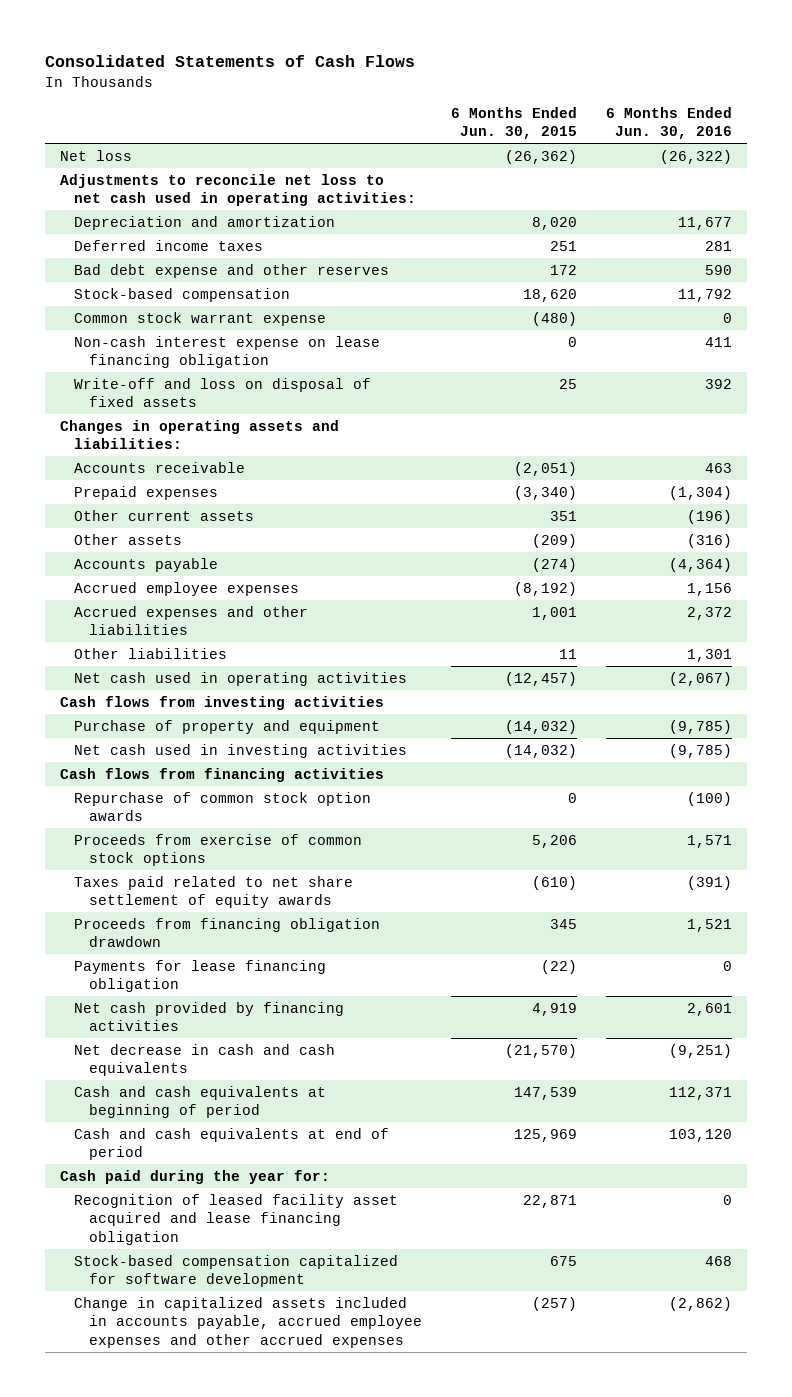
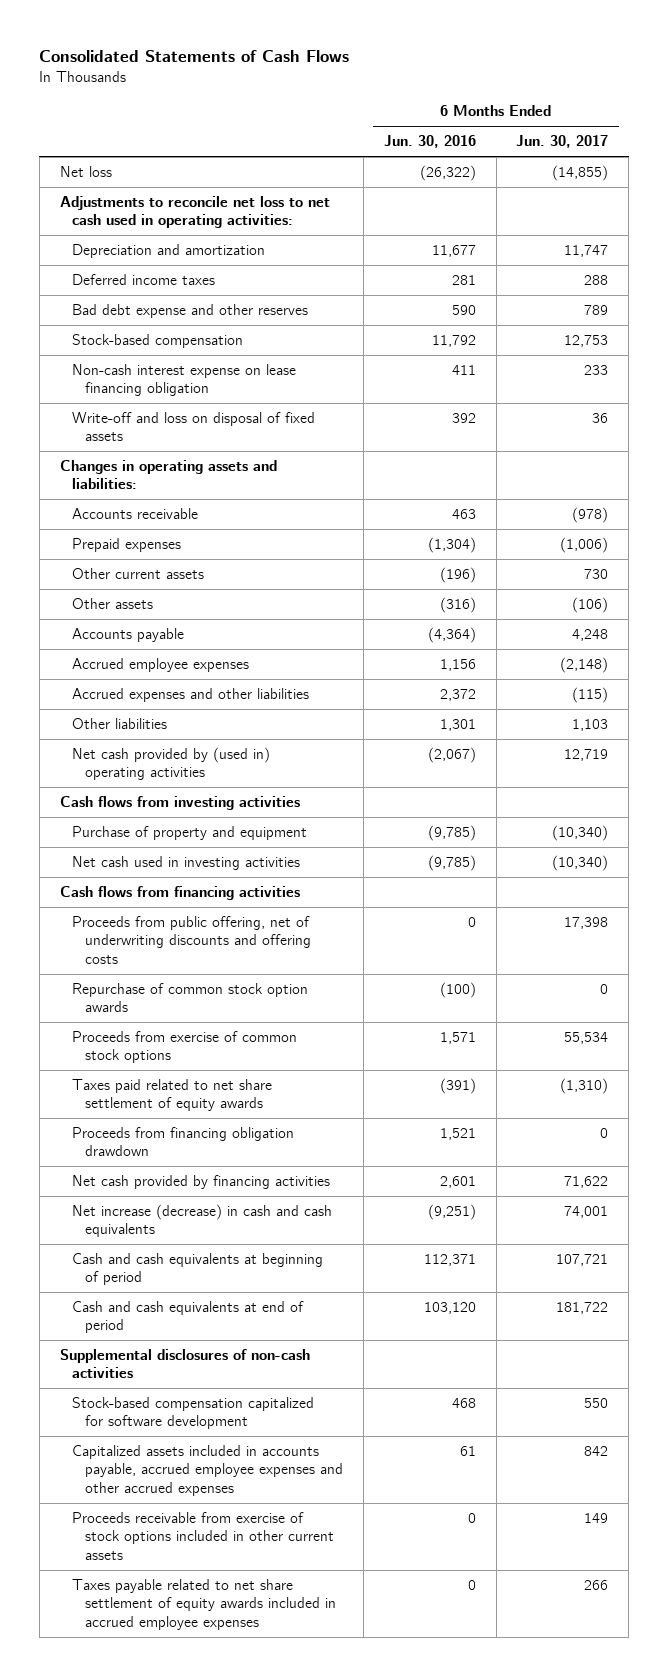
[451,106,578,140] 6 Months Ended Jun. 30, 2015 -> none
none -> [516,135,609,149] Jun. 30, 2017
[74,311,327,326] Common stock warrant expense -> none
[74,671,408,686] Net cash used in operating activities -> [72,747,271,781] Net cash provided by (used in) operating activities
none -> [72,916,311,964] Proceeds from public offering, net of underwriting discounts and offering costs
[74,959,327,993] Payments for lease financing obligation -> none
[74,1043,336,1077] Net decrease in cash and cash equivalents -> [72,1204,333,1238] Net increase (decrease) in cash and cash equivalents
[74,1193,399,1245] Recognition of leased facility asset acquired and lease financing obligation -> none
[59,1169,330,1184] Cash paid during the year for: -> [59,1349,310,1379] Supplemental disclosures of non-cash activities
[74,1296,423,1348] Change in capitalized assets included in accounts payable, accrued employee expenses and other accrued expenses -> [72,1445,343,1496] Capitalized assets included in accounts payable, accrued employee expenses and other accrued expenses
[669,1296,733,1311] (2,862) -> [459,1446,476,1457] 61
none -> [72,1512,334,1560] Proceeds receivable from exercise of stock options included in other current assets
none -> [72,1579,336,1630] Taxes payable related to net share settlement of equity awards included in accrued employee expenses

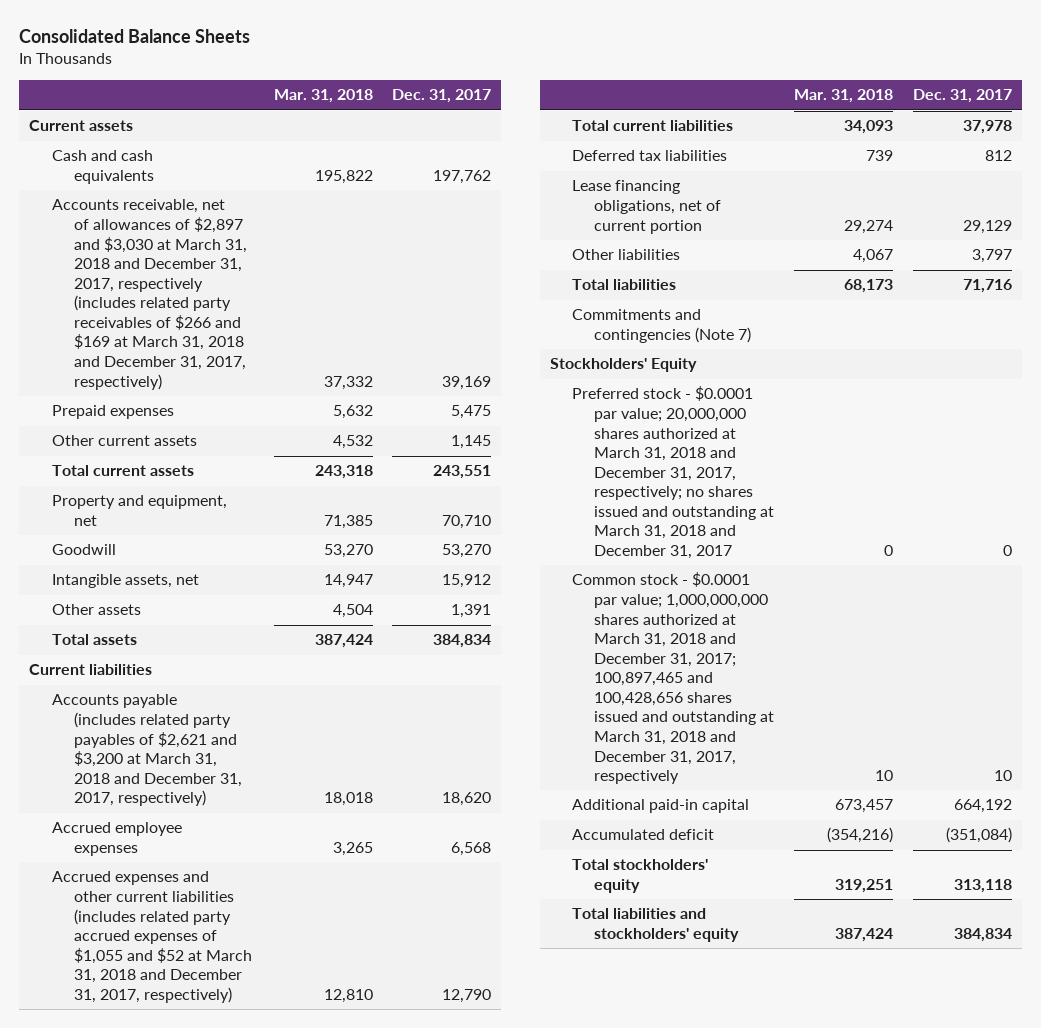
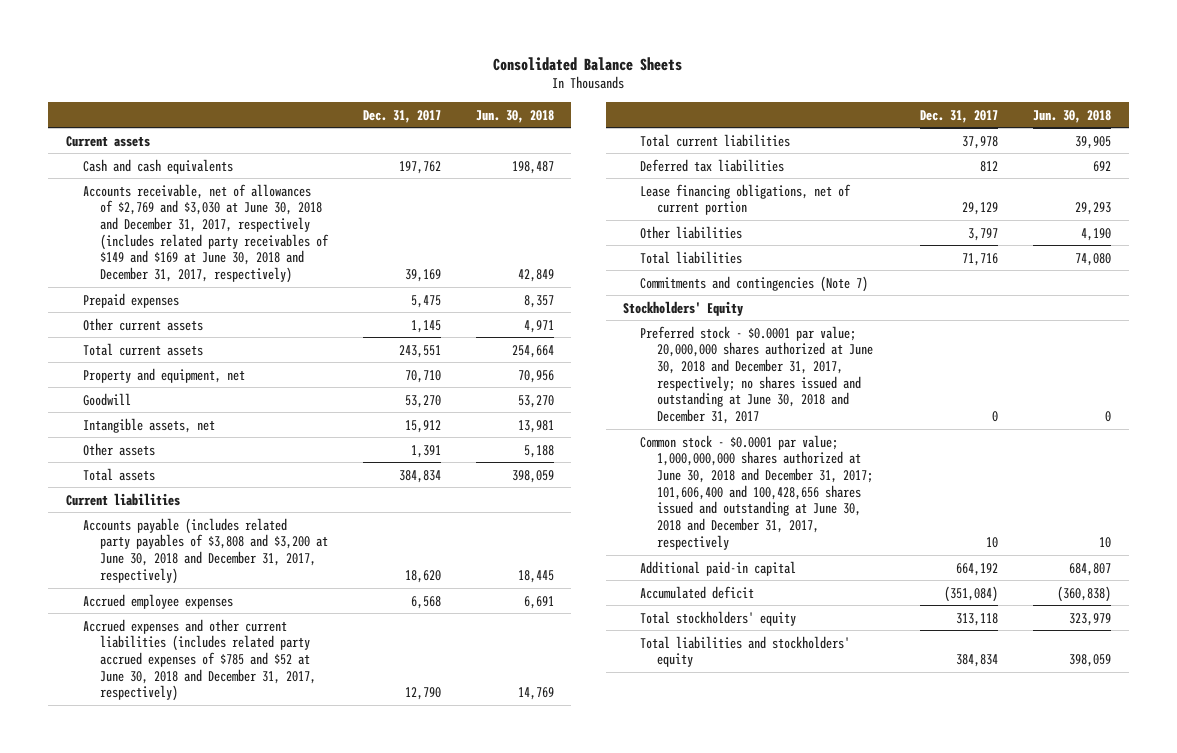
[273,89,373,104] Mar. 31, 2018 -> none
none -> [475,109,554,123] Jun. 30, 2018
[51,199,247,390] Accounts receivable, net of allowances of $2,897 and $3,030 at March 31, 2018 and December 31, 2017, respectively (includes related party receivables of $266 and $169 at March 31, 2018 and December 31, 2017, respectively) -> [82,183,329,284] Accounts receivable, net of allowances of $2,769 and $3,030 at June 30, 2018 and December 31, 2017, respectively (includes related party receivables of $149 and $169 at June 30, 2018 and December 31, 2017, respectively)
[51,694,242,807] Accounts payable (includes related party payables of $2,621 and $3,200 at March 31, 2018 and December 31, 2017, respectively) -> [82,517,328,584] Accounts payable (includes related party payables of $3,808 and $3,200 at June 30, 2018 and December 31, 2017, respectively)
[51,871,252,1003] Accrued expenses and other current liabilities (includes related party accrued expenses of $1,055 and $52 at March 31, 2018 and December 31, 2017, respectively) -> [82,618,316,702] Accrued expenses and other current liabilities (includes related party accrued expenses of $785 and $52 at June 30, 2018 and December 31, 2017, respectively)
[572,386,775,560] Preferred stock - $0.0001 par value; 20,000,000 shares authorized at March 31, 2018 and December 31, 2017, respectively; no shares issued and outstanding at March 31, 2018 and December 31, 2017 -> [640,325,874,425] Preferred stock - $0.0001 par value; 20,000,000 shares authorized at June 30, 2018 and December 31, 2017, respectively; no shares issued and outstanding at June 30, 2018 and December 31, 2017
[572,572,775,785] Common stock - $0.0001 par value; 1,000,000,000 shares authorized at March 31, 2018 and December 31, 2017; 100,897,465 and 100,428,656 shares issued and outstanding at March 31, 2018 and December 31, 2017, respectively -> [640,434,874,550] Common stock - $0.0001 par value; 1,000,000,000 shares authorized at June 30, 2018 and December 31, 2017; 101,606,400 and 100,428,656 shares issued and outstanding at June 30, 2018 and December 31, 2017, respectively

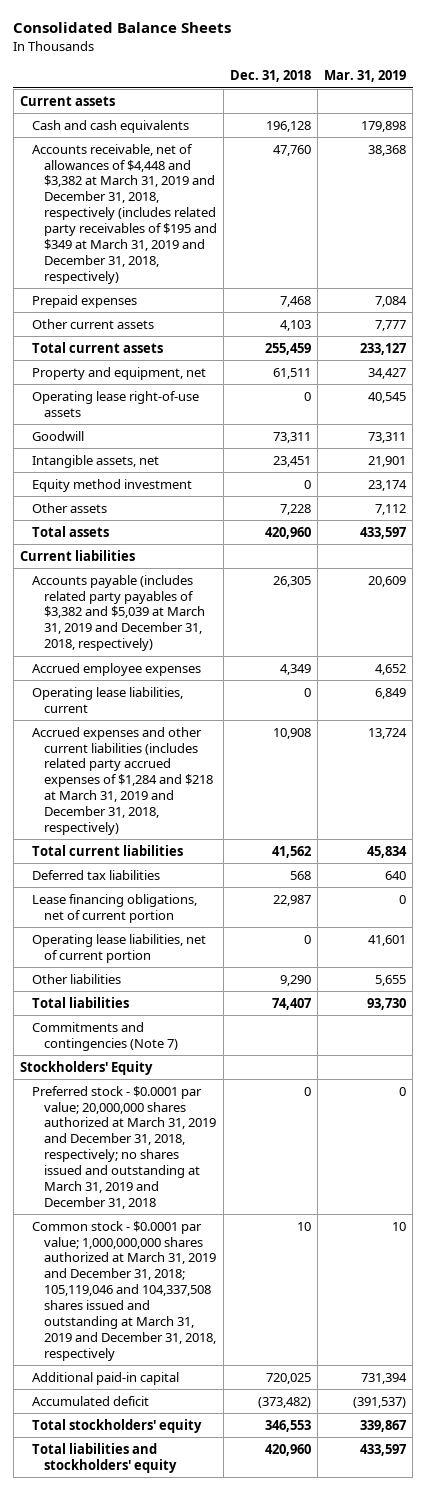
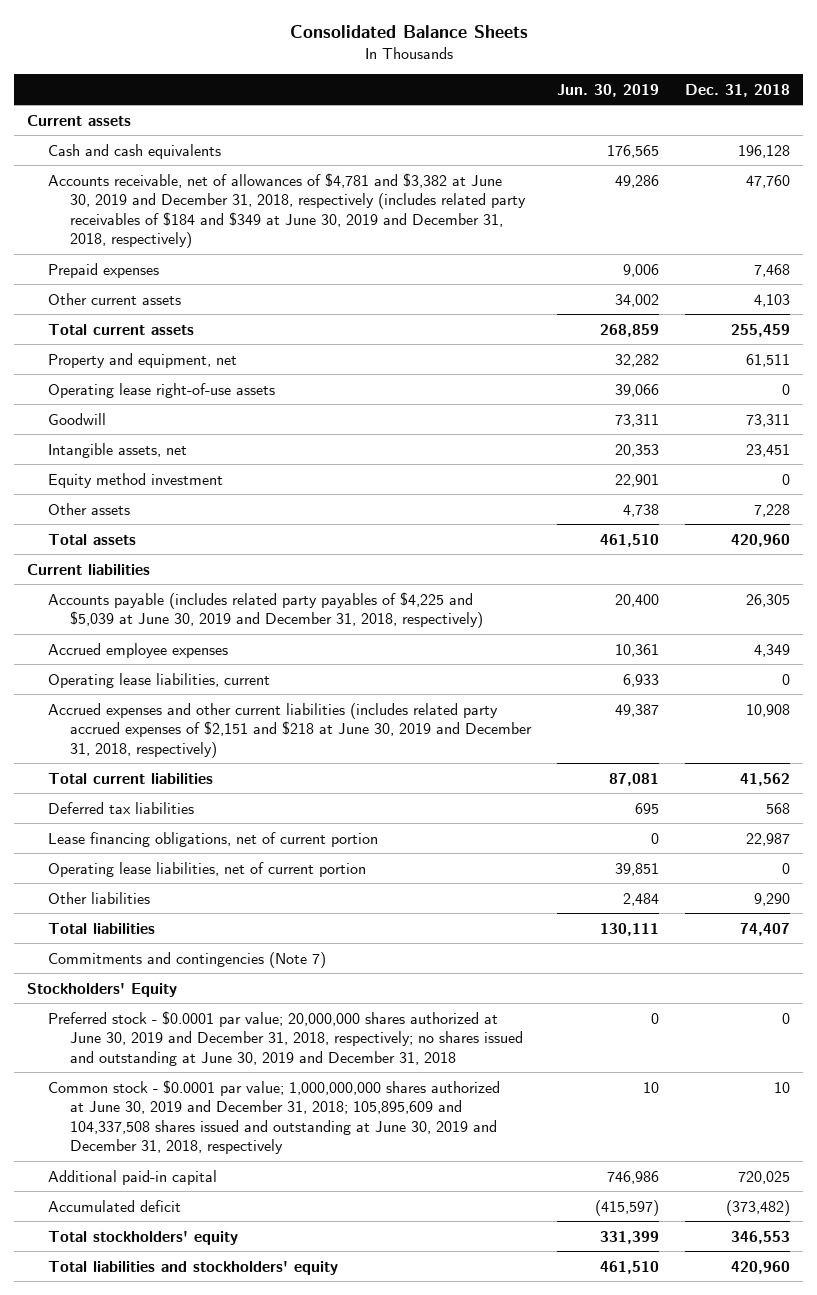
[324,70,407,83] Mar. 31, 2019 -> none
none -> [557,83,660,97] Jun. 30, 2019
[32,143,218,284] Accounts receivable, net of allowances of $4,448 and $3,382 at March 31, 2019 and December 31, 2018, respectively (includes related party receivables of $195 and $349 at March 31, 2019 and December 31, 2018, respectively) -> [48,172,526,249] Accounts receivable, net of allowances of $4,781 and $3,382 at June 30, 2019 and December 31, 2018, respectively (includes related party receivables of $184 and $349 at June 30, 2019 and December 31, 2018, respectively)
[32,574,206,652] Accounts payable (includes related party payables of $3,382 and $5,039 at March 31, 2019 and December 31, 2018, respectively) -> [48,591,483,629] Accounts payable (includes related party payables of $4,225 and $5,039 at June 30, 2019 and December 31, 2018, respectively)
[32,726,214,836] Accrued expenses and other current liabilities (includes related party accrued expenses of $1,284 and $218 at March 31, 2019 and December 31, 2018, respectively) -> [48,702,532,758] Accrued expenses and other current liabilities (includes related party accrued expenses of $2,151 and $218 at June 30, 2019 and December 31, 2018, respectively)
[32,1085,217,1209] Preferred stock - $0.0001 par value; 20,000,000 shares authorized at March 31, 2019 and December 31, 2018, respectively; no shares issued and outstanding at March 31, 2019 and December 31, 2018 -> [48,1010,523,1066] Preferred stock - $0.0001 par value; 20,000,000 shares authorized at June 30, 2019 and December 31, 2018, respectively; no shares issued and outstanding at June 30, 2019 and December 31, 2018
[32,1220,217,1361] Common stock - $0.0001 par value; 1,000,000,000 shares authorized at March 31, 2019 and December 31, 2018; 105,119,046 and 104,337,508 shares issued and outstanding at March 31, 2019 and December 31, 2018, respectively -> [48,1079,501,1155] Common stock - $0.0001 par value; 1,000,000,000 shares authorized at June 30, 2019 and December 31, 2018; 105,895,609 and 104,337,508 shares issued and outstanding at June 30, 2019 and December 31, 2018, respectively

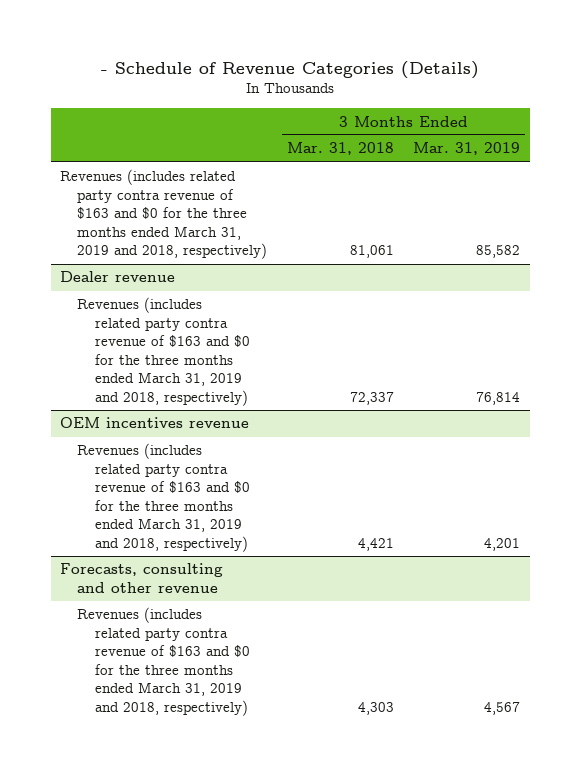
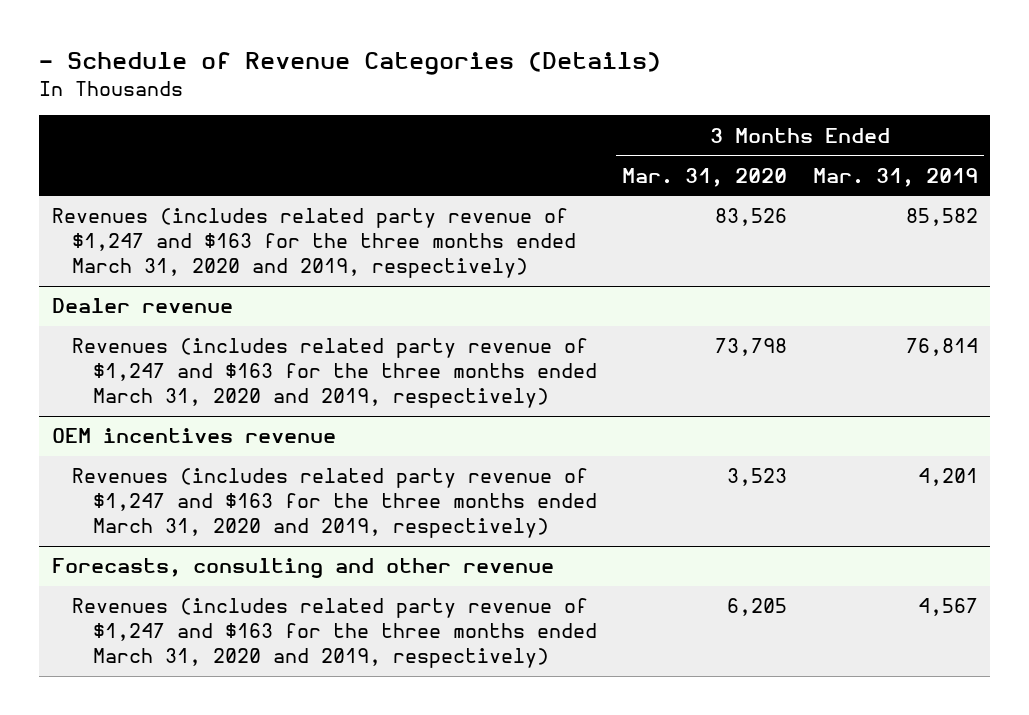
[286,142,394,156] Mar. 31, 2018 -> none
none -> [622,167,788,187] Mar. 31, 2020
[60,169,268,260] Revenues (includes related party contra revenue of $163 and $0 for the three months ended March 31, 2019 and 2018, respectively) -> [51,208,577,279] Revenues (includes related party revenue of $1,247 and $163 for the three months ended March 31, 2020 and 2019, respectively)
[77,297,250,406] Revenues (includes related party contra revenue of $163 and $0 for the three months ended March 31, 2019 and 2018, respectively) -> [72,338,597,409] Revenues (includes related party revenue of $1,247 and $163 for the three months ended March 31, 2020 and 2019, respectively)
[77,443,250,552] Revenues (includes related party contra revenue of $163 and $0 for the three months ended March 31, 2019 and 2018, respectively) -> [72,468,597,539] Revenues (includes related party revenue of $1,247 and $163 for the three months ended March 31, 2020 and 2019, respectively)
[77,607,250,716] Revenues (includes related party contra revenue of $163 and $0 for the three months ended March 31, 2019 and 2018, respectively) -> [72,598,597,669] Revenues (includes related party revenue of $1,247 and $163 for the three months ended March 31, 2020 and 2019, respectively)

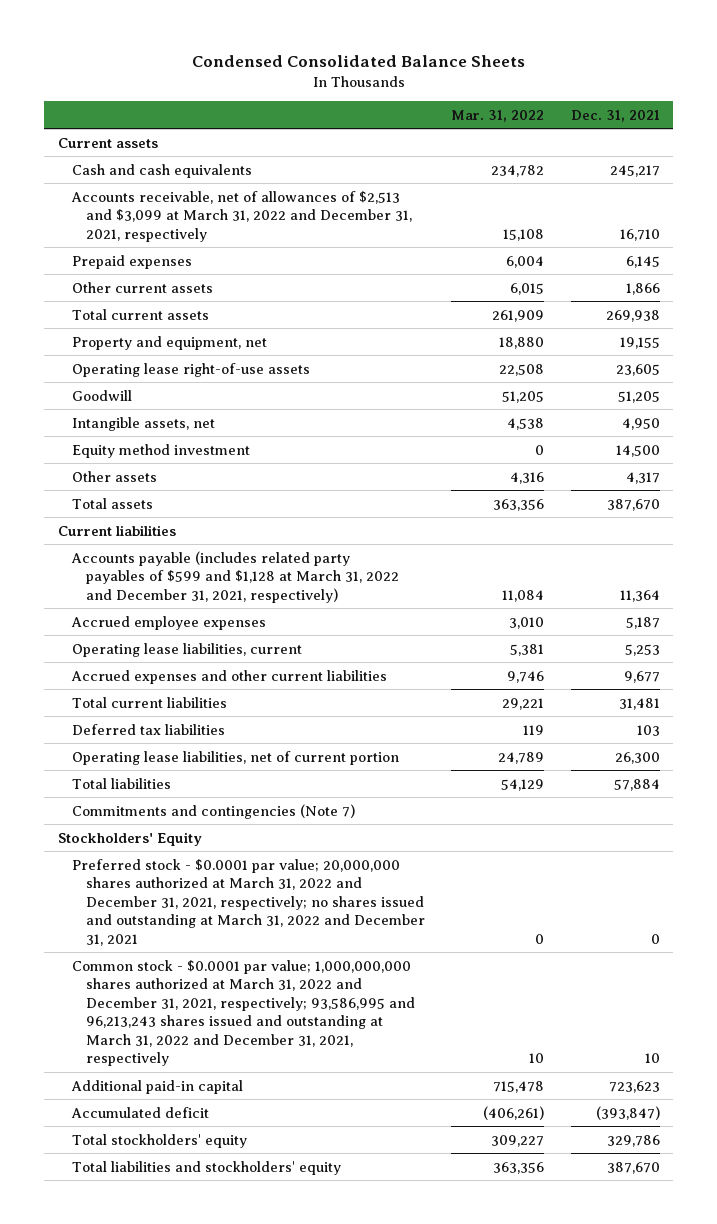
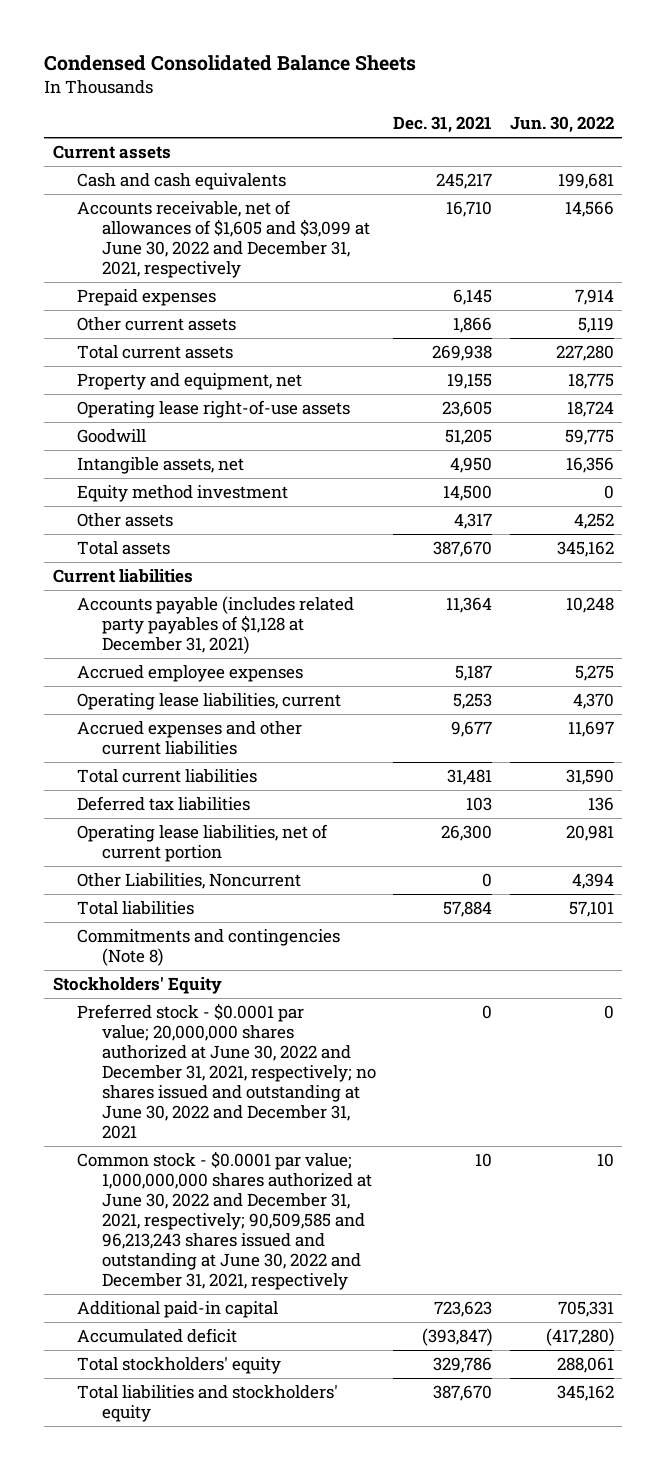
[451,109,545,122] Mar. 31, 2022 -> none
none -> [509,116,614,134] Jun. 30, 2022
[70,190,412,242] Accounts receivable, net of allowances of $2,513 and $3,099 at March 31, 2022 and December 31, 2021, respectively -> [77,199,370,279] Accounts receivable, net of allowances of $1,605 and $3,099 at June 30, 2022 and December 31, 2021, respectively
[70,550,399,603] Accounts payable (includes related party payables of $599 and $1,128 at March 31, 2022 and December 31, 2021, respectively) -> [77,595,355,655] Accounts payable (includes related party payables of $1,128 at December 31, 2021)
none -> [77,872,302,889] Other Liabilities, Noncurrent
[71,803,355,819] Commitments and contingencies (Note 7) -> [77,928,341,967] Commitments and contingencies (Note 8)
[71,858,425,946] Preferred stock - $0.0001 par value; 20,000,000 shares authorized at March 31, 2022 and December 31, 2021, respectively; no shares issued and outstanding at March 31, 2022 and December 31, 2021 -> [77,1002,376,1140] Preferred stock - $0.0001 par value; 20,000,000 shares authorized at June 30, 2022 and December 31, 2021, respectively; no shares issued and outstanding at June 30, 2022 and December 31, 2021
[71,959,415,1067] Common stock - $0.0001 par value; 1,000,000,000 shares authorized at March 31, 2022 and December 31, 2021, respectively; 93,586,995 and 96,213,243 shares issued and outstanding at March 31, 2022 and December 31, 2021, respectively -> [77,1150,372,1291] Common stock - $0.0001 par value; 1,000,000,000 shares authorized at June 30, 2022 and December 31, 2021, respectively; 90,509,585 and 96,213,243 shares issued and outstanding at June 30, 2022 and December 31, 2021, respectively

